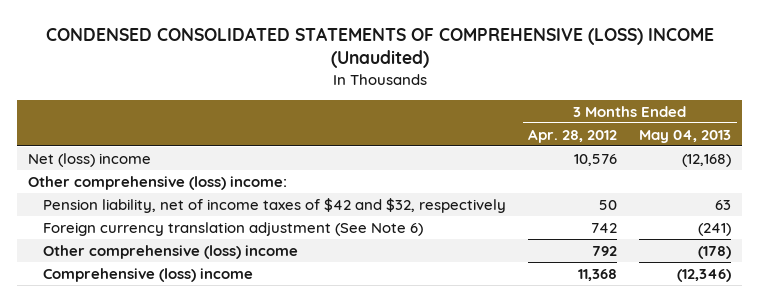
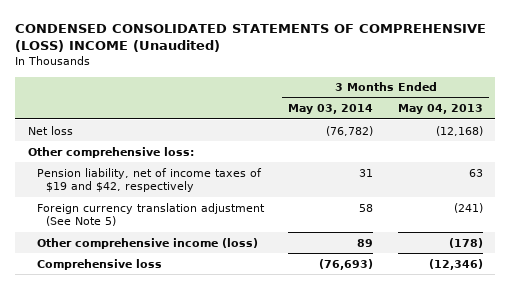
[528,128,618,143] Apr. 28, 2012 -> none
none -> [288,104,374,115] May 03, 2014
[28,152,152,167] Net (loss) income -> [27,125,73,135] Net loss
[28,175,288,190] Other comprehensive (loss) income: -> [27,146,194,158] Other comprehensive loss:
[43,197,507,213] Pension liability, net of income taxes of $42 and $32, respectively -> [36,167,262,193] Pension liability, net of income taxes of $19 and $42, respectively
[43,221,424,236] Foreign currency translation adjustment (See Note 6) -> [36,202,265,227] Foreign currency translation adjustment (See Note 5)
[43,244,299,259] Other comprehensive (loss) income -> [36,237,258,249] Other comprehensive income (loss)
[43,267,254,282] Comprehensive (loss) income -> [36,258,162,270] Comprehensive loss

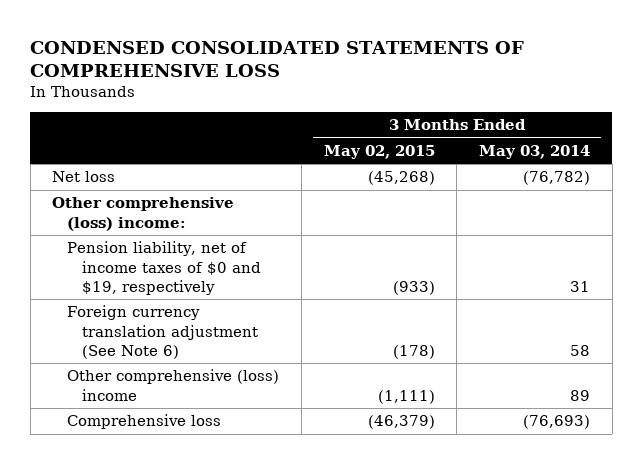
[15,23,487,53] CONDENSED CONSOLIDATED STATEMENTS OF COMPREHENSIVE (LOSS) INCOME (Unaudited) -> [30,40,525,77] CONDENSED CONSOLIDATED STATEMENTS OF COMPREHENSIVE LOSS
[397,104,483,115] May 04, 2013 -> none
none -> [323,145,435,160] May 02, 2015
[27,146,194,158] Other comprehensive loss: -> [52,197,235,231] Other comprehensive (loss) income:
[36,167,262,193] Pension liability, net of income taxes of $19 and $42, respectively -> [67,241,262,295] Pension liability, net of income taxes of $0 and $19, respectively
[36,202,265,227] Foreign currency translation adjustment (See Note 5) -> [67,305,259,359] Foreign currency translation adjustment (See Note 6)
[36,237,258,249] Other comprehensive income (loss) -> [67,369,280,401] Other comprehensive (loss) income

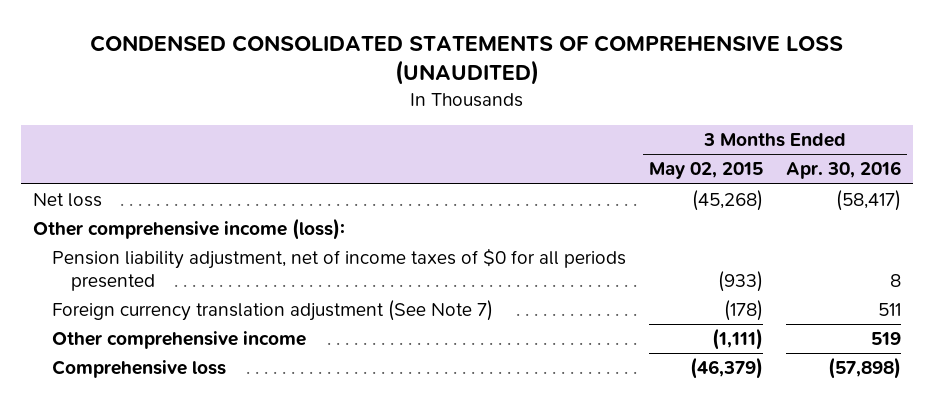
[30,40,525,77] CONDENSED CONSOLIDATED STATEMENTS OF COMPREHENSIVE LOSS -> [90,34,844,86] CONDENSED CONSOLIDATED STATEMENTS OF COMPREHENSIVE LOSS (UNAUDITED)
[478,145,590,160] May 03, 2014 -> none
none -> [786,161,902,180] Apr. 30, 2016
[52,197,235,231] Other comprehensive (loss) income: -> [32,218,345,241] Other comprehensive income (loss):
[67,241,262,295] Pension liability, net of income taxes of $0 and $19, respectively -> [51,248,626,292] Pension liability adjustment, net of income taxes of $0 for all periods presented
[67,305,259,359] Foreign currency translation adjustment (See Note 6) -> [51,300,493,322] Foreign currency translation adjustment (See Note 7)
[67,369,280,401] Other comprehensive (loss) income -> [51,331,306,350] Other comprehensive income

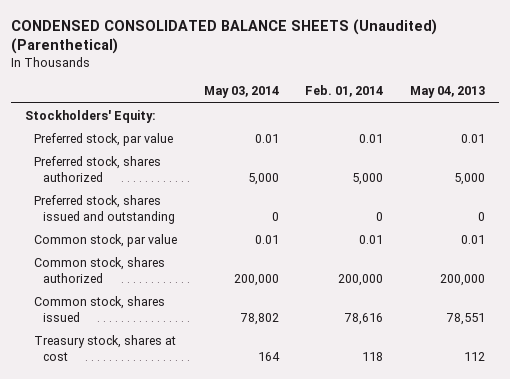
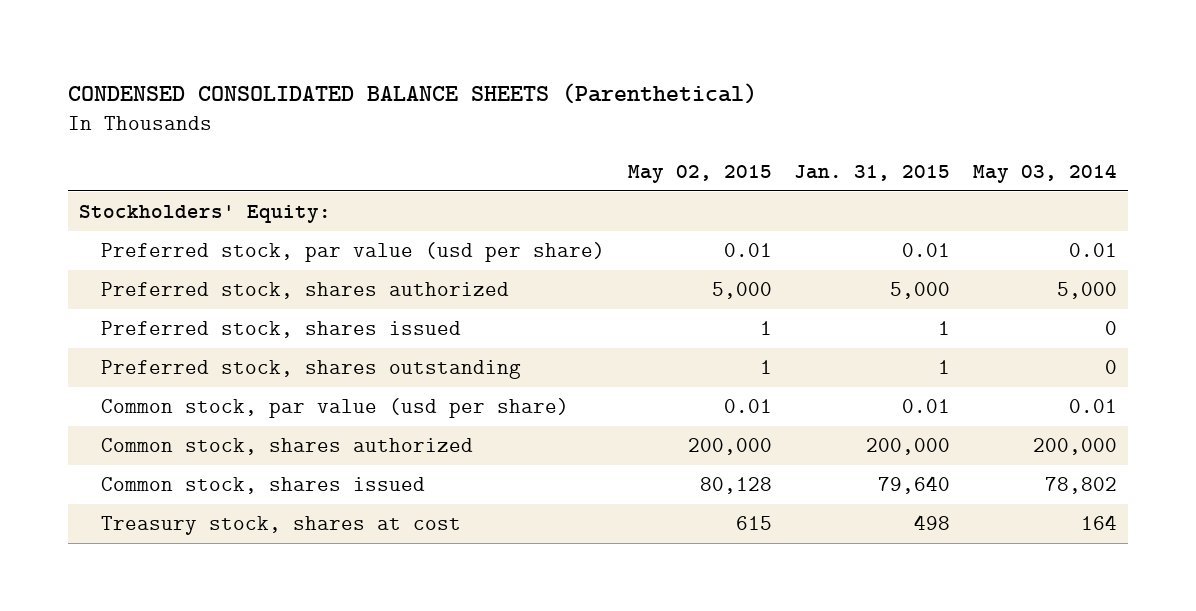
[11,18,438,54] CONDENSED CONSOLIDATED BALANCE SHEETS (Unaudited) (Parenthetical) -> [67,83,757,105] CONDENSED CONSOLIDATED BALANCE SHEETS (Parenthetical)
[305,85,384,98] Feb. 01, 2014 -> none
[410,86,486,99] May 04, 2013 -> none
none -> [627,164,772,183] May 02, 2015
none -> [794,164,951,181] Jan. 31, 2015
[33,133,173,147] Preferred stock, par value -> [100,242,605,263] Preferred stock, par value (usd per share)
[33,195,175,224] Preferred stock, shares issued and outstanding -> [100,321,461,339] Preferred stock, shares issued
none -> [100,360,521,380] Preferred stock, shares outstanding
[33,234,177,248] Common stock, par value -> [100,398,569,419] Common stock, par value (usd per share)

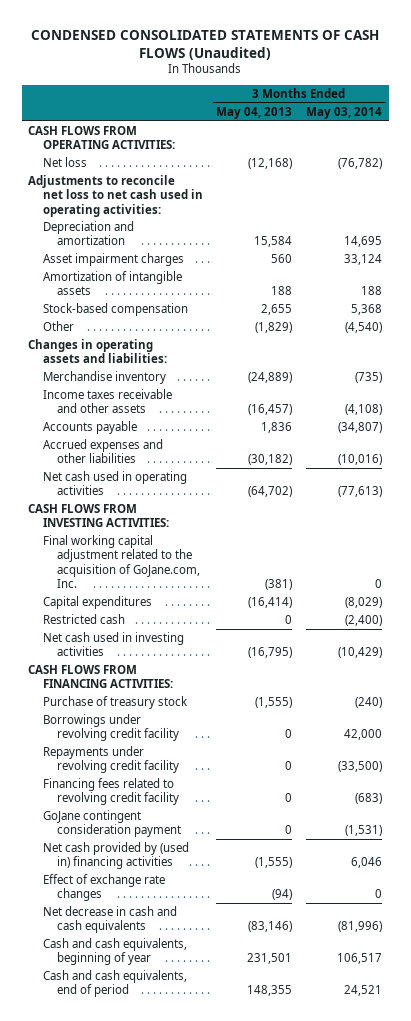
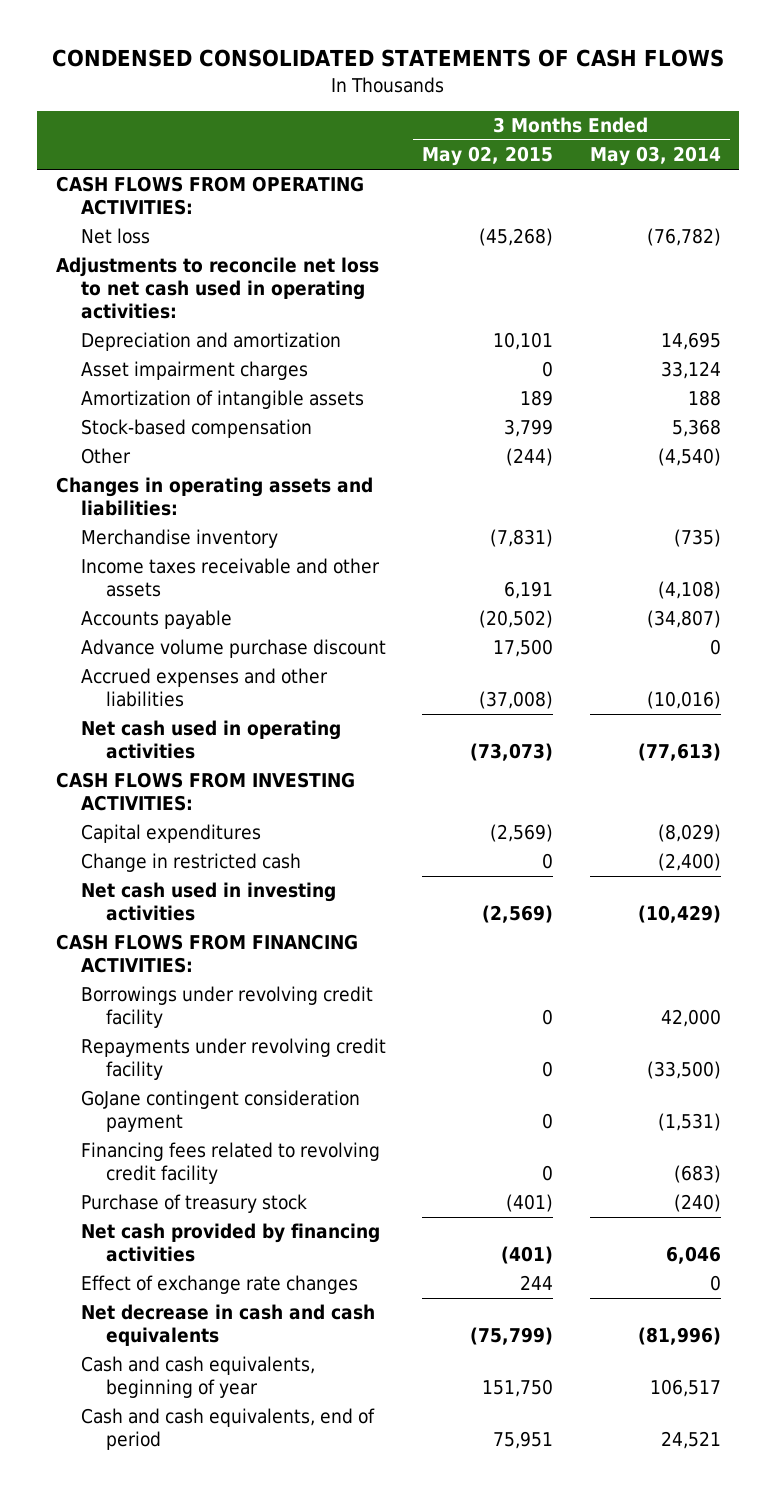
[31,29,380,60] CONDENSED CONSOLIDATED STATEMENTS OF CASH FLOWS (Unaudited) -> [52,49,725,68] CONDENSED CONSOLIDATED STATEMENTS OF CASH FLOWS
[216,106,293,119] May 04, 2013 -> none
none -> [422,146,554,167] May 02, 2015
none -> [80,639,386,659] Advance volume purchase discount
[42,535,201,588] Final working capital adjustment related to the acquisition of GoJane.com, Inc. -> none
[42,614,125,625] Restricted cash -> [80,853,301,873] Change in restricted cash
[42,778,180,806] Financing fees related to revolving credit facility -> [80,1142,380,1185] Financing fees related to revolving credit facility
[42,696,188,710] Purchase of treasury stock -> [80,1194,307,1214] Purchase of treasury stock
[42,842,189,870] Net cash provided by (used in) financing activities -> [80,1223,380,1263] Net cash provided by financing activities

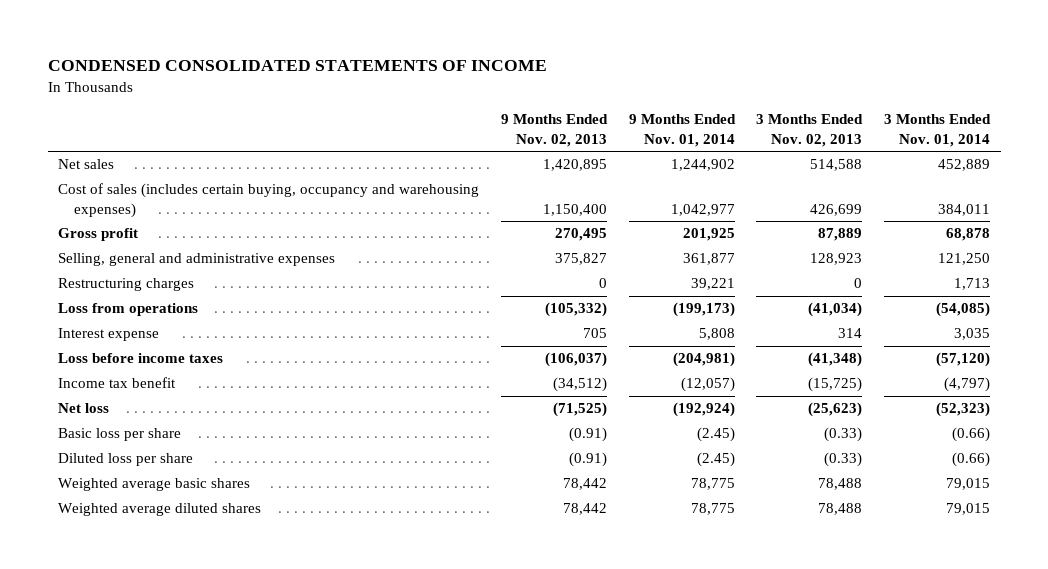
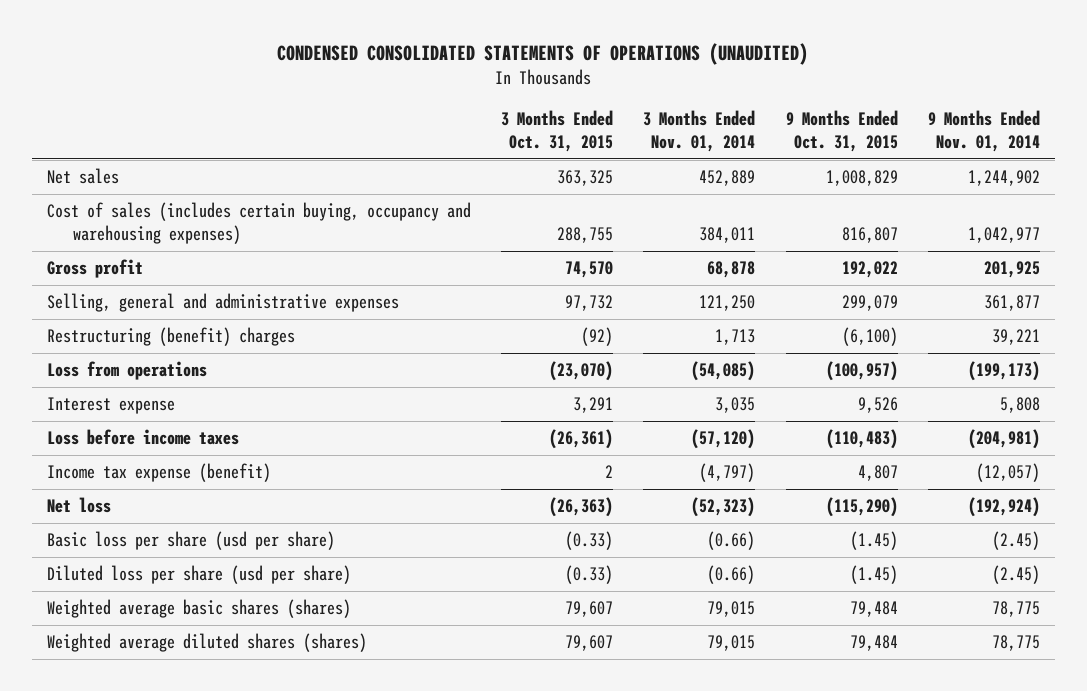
[47,60,547,72] CONDENSED CONSOLIDATED STATEMENTS OF INCOME -> [277,42,809,65] CONDENSED CONSOLIDATED STATEMENTS OF OPERATIONS (UNAUDITED)
[501,114,609,147] 9 Months Ended Nov. 02, 2013 -> none
[756,114,864,147] 3 Months Ended Nov. 02, 2013 -> none
none -> [501,109,614,153] 3 Months Ended Oct. 31, 2015
none -> [785,109,898,153] 9 Months Ended Oct. 31, 2015
[58,278,195,292] Restructuring charges -> [46,327,295,347] Restructuring (benefit) charges
[58,377,177,389] Income tax benefit -> [46,463,271,483] Income tax expense (benefit)
[58,428,182,442] Basic loss per share -> [46,531,335,551] Basic loss per share (usd per share)
[58,453,194,467] Diluted loss per share -> [46,565,351,585] Diluted loss per share (usd per share)
[58,478,251,492] Weighted average basic shares -> [46,599,351,619] Weighted average basic shares (shares)
[58,503,262,517] Weighted average diluted shares -> [46,633,367,653] Weighted average diluted shares (shares)

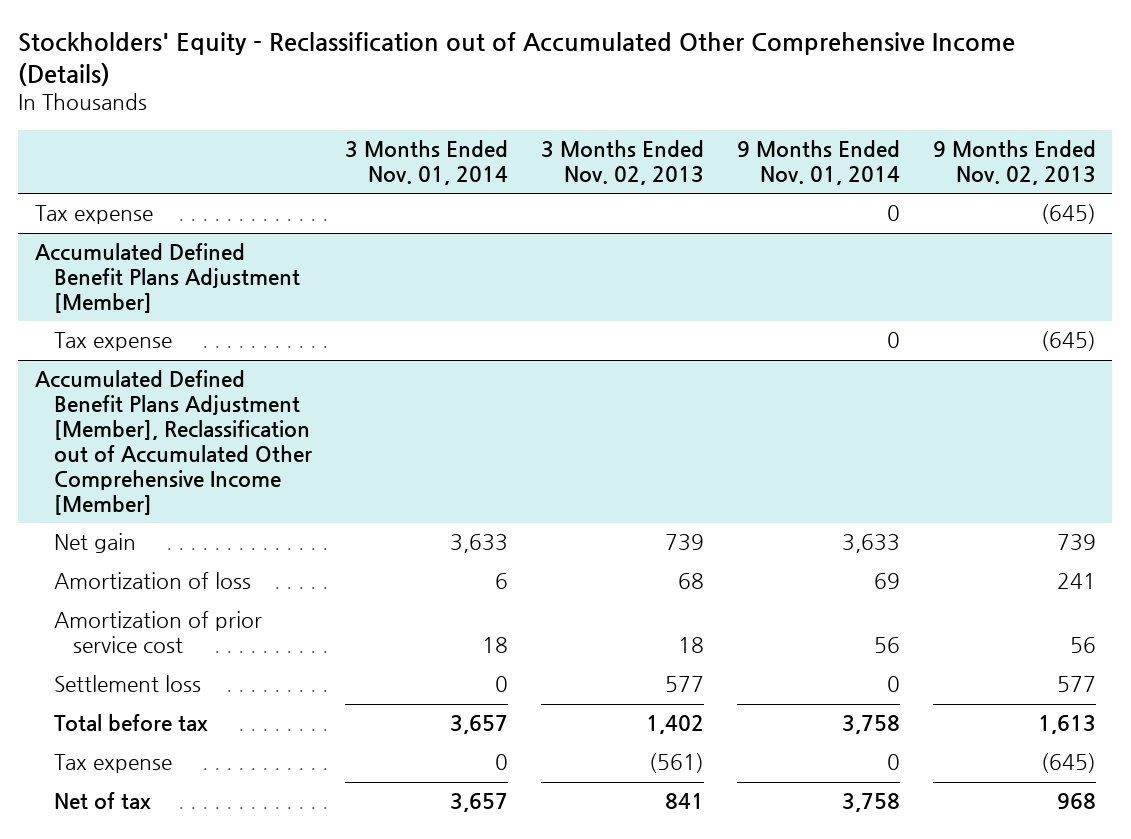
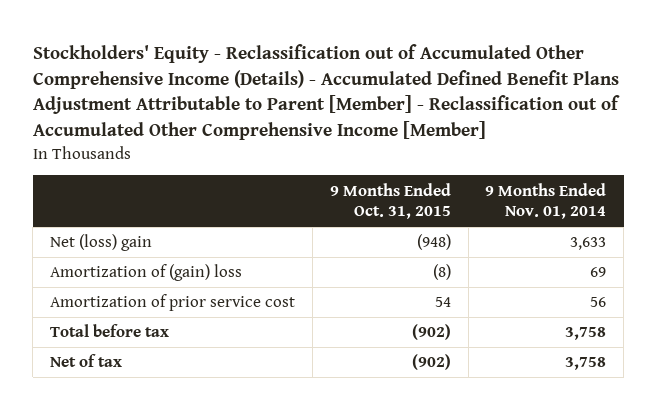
[18,32,1016,86] Stockholders' Equity - Reclassification out of Accumulated Other Comprehensive Income (Details) -> [32,43,620,141] Stockholders' Equity - Reclassification out of Accumulated Other Comprehensive Income (Details) - Accumulated Defined Benefit Plans Adjustment Attributable to Parent [Member] - Reclassification out of Accumulated Other Comprehensive Income [Member]
[344,140,508,185] 3 Months Ended Nov. 01, 2014 -> none
[540,140,704,185] 3 Months Ended Nov. 02, 2013 -> none
[932,140,1096,185] 9 Months Ended Nov. 02, 2013 -> none
none -> [329,182,451,220] 9 Months Ended Oct. 31, 2015
[34,205,153,225] Tax expense -> none
[34,243,300,314] Accumulated Defined Benefit Plans Adjustment [Member] -> none
[53,332,172,352] Tax expense -> none
[34,370,312,515] Accumulated Defined Benefit Plans Adjustment [Member], Reclassification out of Accumulated Other Comprehensive Income [Member] -> none
[53,533,136,554] Net gain -> [50,234,153,252] Net (loss) gain
[53,572,251,590] Amortization of loss -> [50,264,243,282] Amortization of (gain) loss
[53,675,201,693] Settlement loss -> none
[53,754,172,774] Tax expense -> none

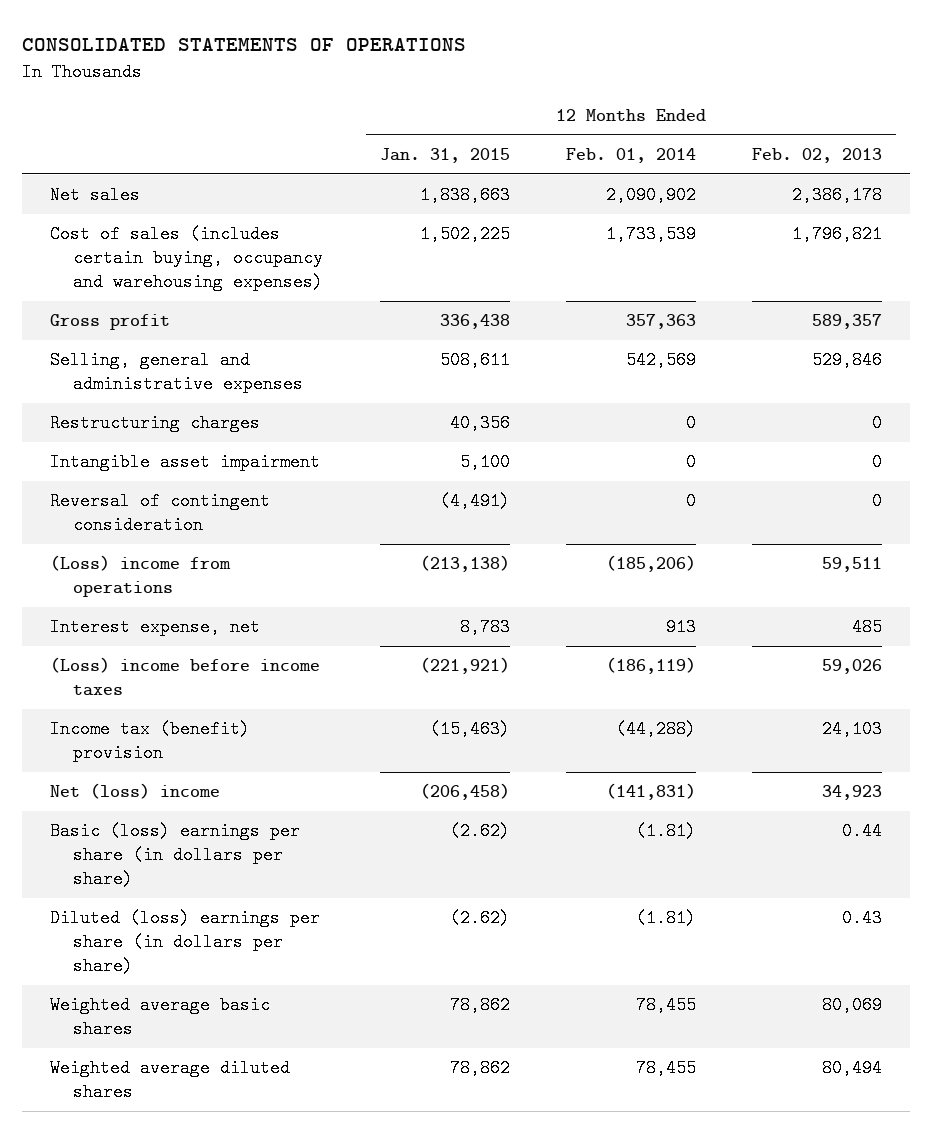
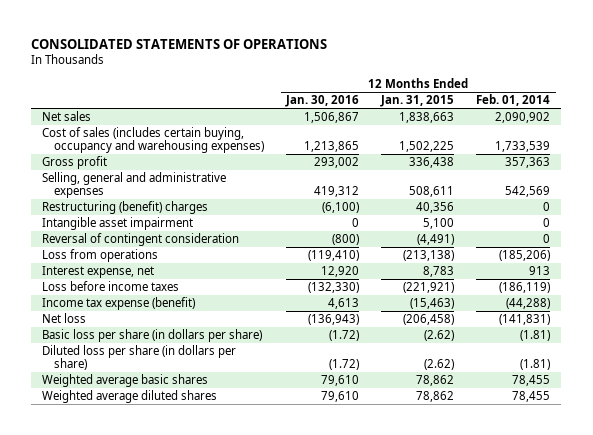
[752,148,883,164] Feb. 02, 2013 -> none
none -> [285,95,360,108] Jan. 30, 2016
[49,414,260,433] Restructuring charges -> [42,201,209,215] Restructuring (benefit) charges
[49,555,231,598] (Loss) income from operations -> [42,249,159,263] Loss from operations
[49,657,320,697] (Loss) income before income taxes -> [42,281,180,292] Loss before income taxes
[49,720,250,763] Income tax (benefit) provision -> [42,297,196,311] Income tax expense (benefit)
[49,783,220,800] Net (loss) income -> [42,313,87,324] Net loss
[49,822,300,889] Basic (loss) earnings per share (in dollars per share) -> [42,329,263,343] Basic loss per share (in dollars per share)
[49,909,320,976] Diluted (loss) earnings per share (in dollars per share) -> [42,345,237,371] Diluted loss per share (in dollars per share)

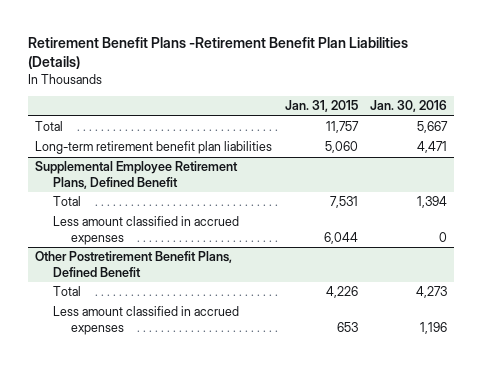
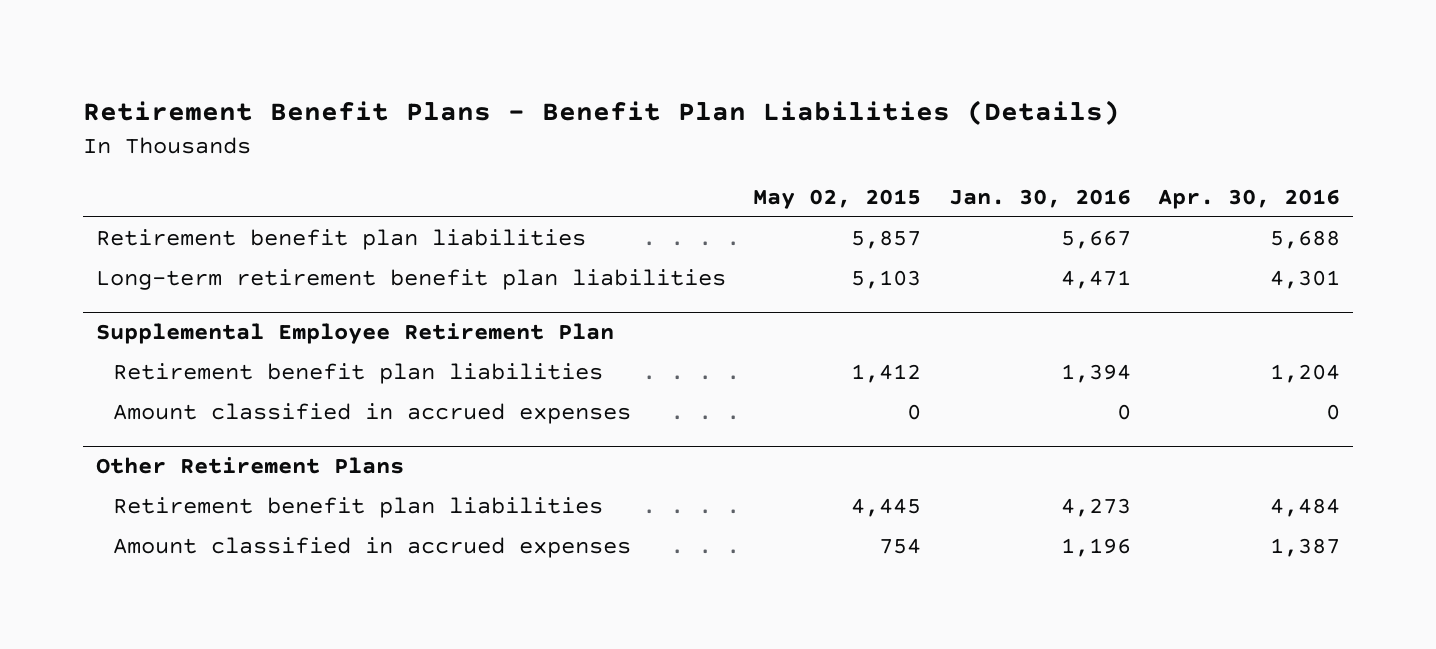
[28,36,409,69] Retirement Benefit Plans -Retirement Benefit Plan Liabilities (Details) -> [82,100,1120,126] Retirement Benefit Plans - Benefit Plan Liabilities (Details)
[284,100,358,113] Jan. 31, 2015 -> none
none -> [753,189,922,210] May 02, 2015
none -> [1157,189,1340,210] Apr. 30, 2016
[34,121,63,132] Total -> [96,228,587,250] Retirement benefit plan liabilities
[34,161,238,189] Supplemental Employee Retirement Plans, Defined Benefit -> [96,323,615,345] Supplemental Employee Retirement Plan
[52,196,81,207] Total -> [113,362,604,384] Retirement benefit plan liabilities
[52,216,239,245] Less amount classified in accrued expenses -> [113,402,632,424] Amount classified in accrued expenses
[34,251,232,277] Other Postretirement Benefit Plans, Defined Benefit -> [96,457,405,475] Other Retirement Plans
[52,286,81,297] Total -> [113,496,604,518] Retirement benefit plan liabilities
[52,306,239,335] Less amount classified in accrued expenses -> [113,536,632,558] Amount classified in accrued expenses

